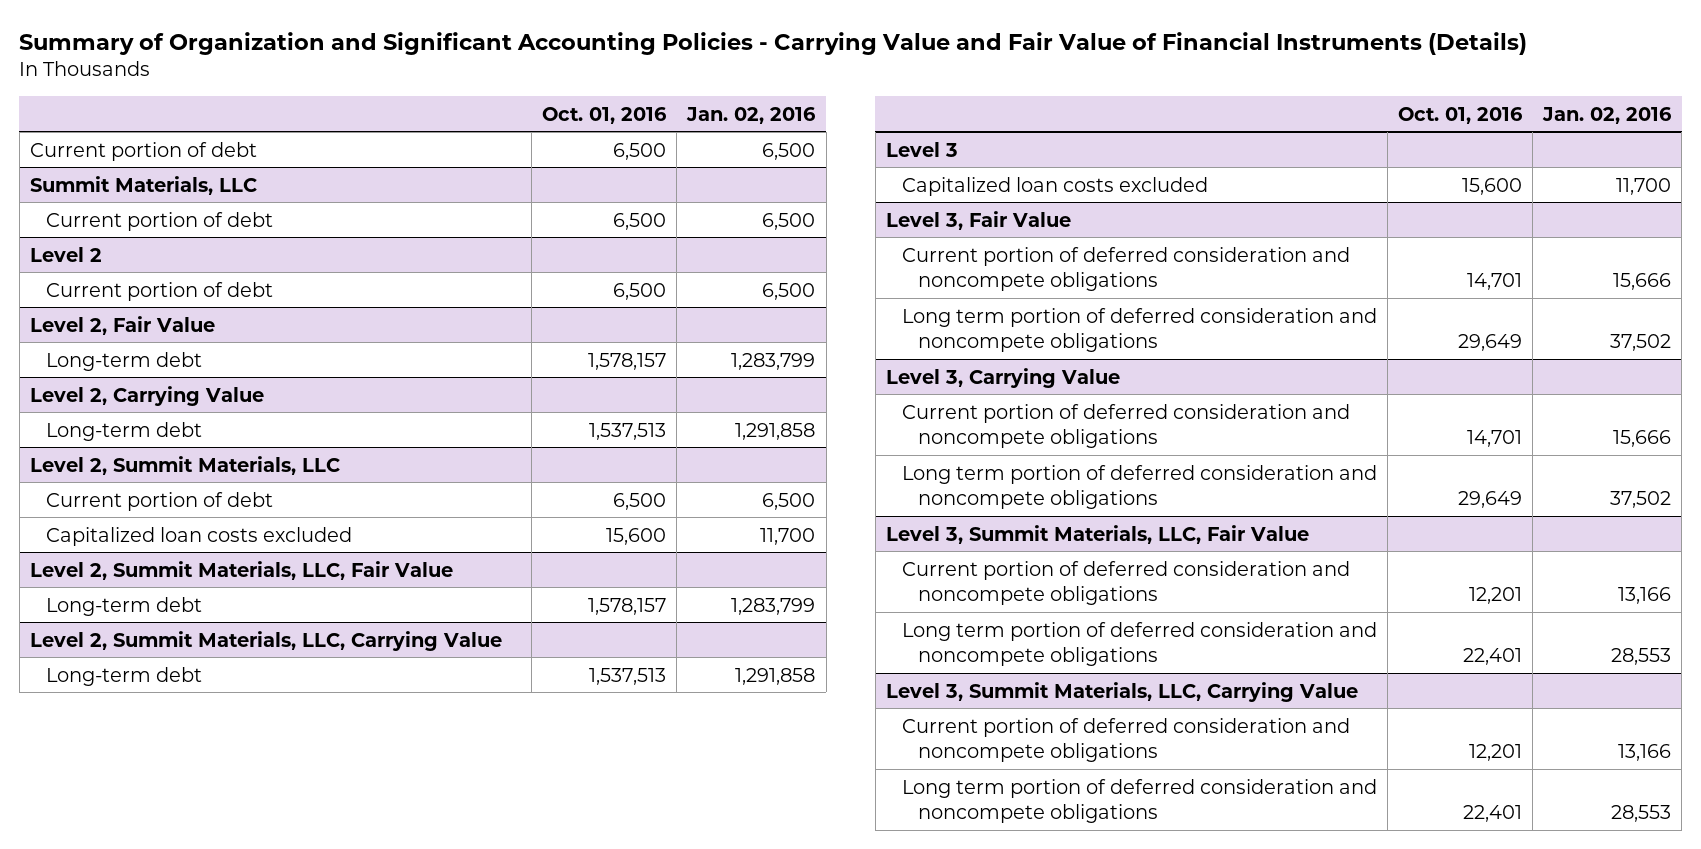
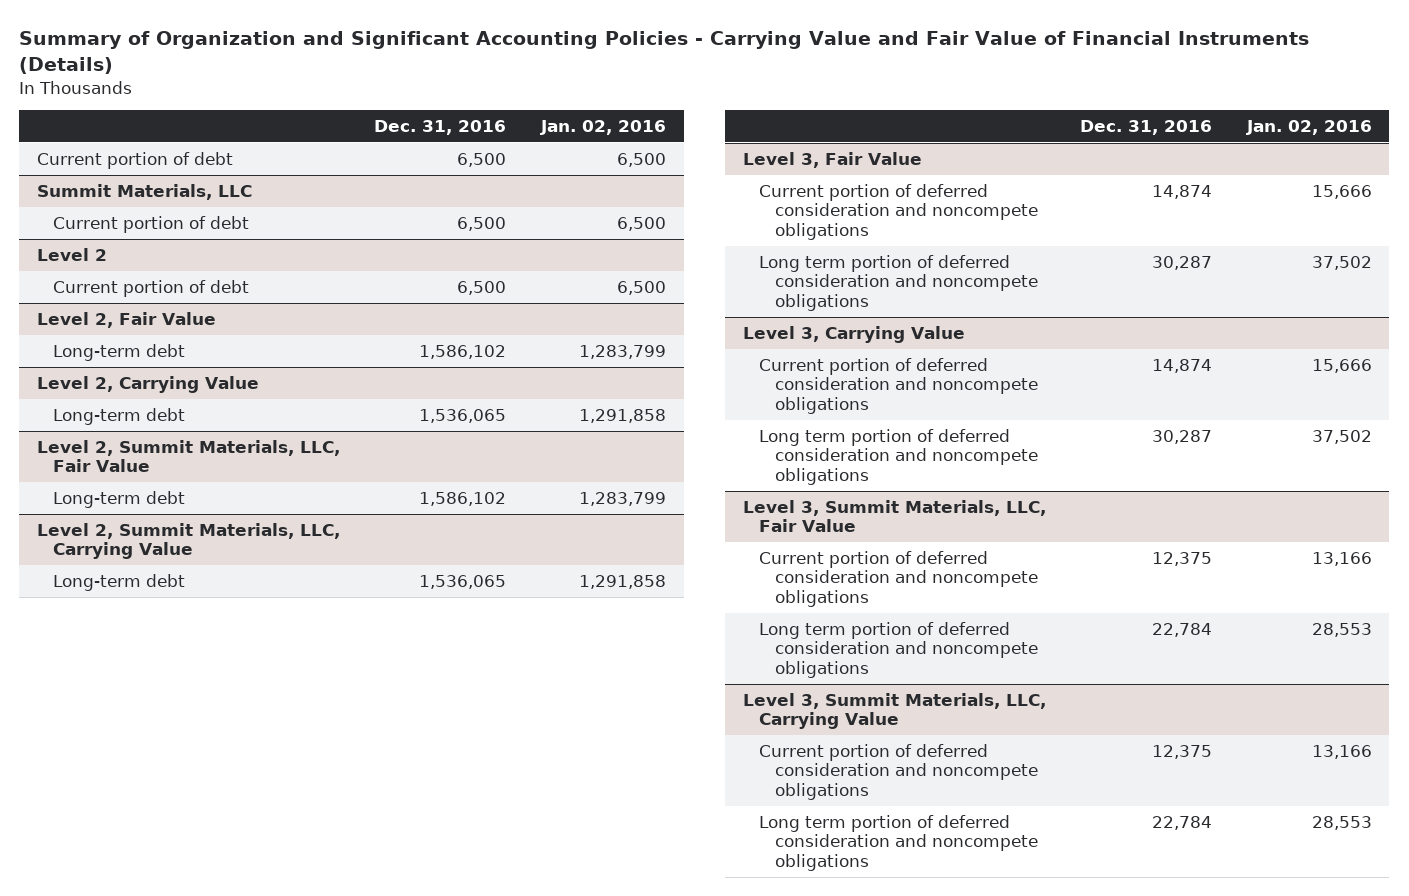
[542,106,668,124] Oct. 01, 2016 -> none
none -> [374,120,507,136] Dec. 31, 2016
[30,455,341,475] Level 2, Summit Materials, LLC -> none
[46,491,274,511] Current portion of debt -> none
[46,526,353,546] Capitalized loan costs excluded -> none
[885,141,958,157] Level 3 -> none
[901,176,1208,196] Capitalized loan costs excluded -> none

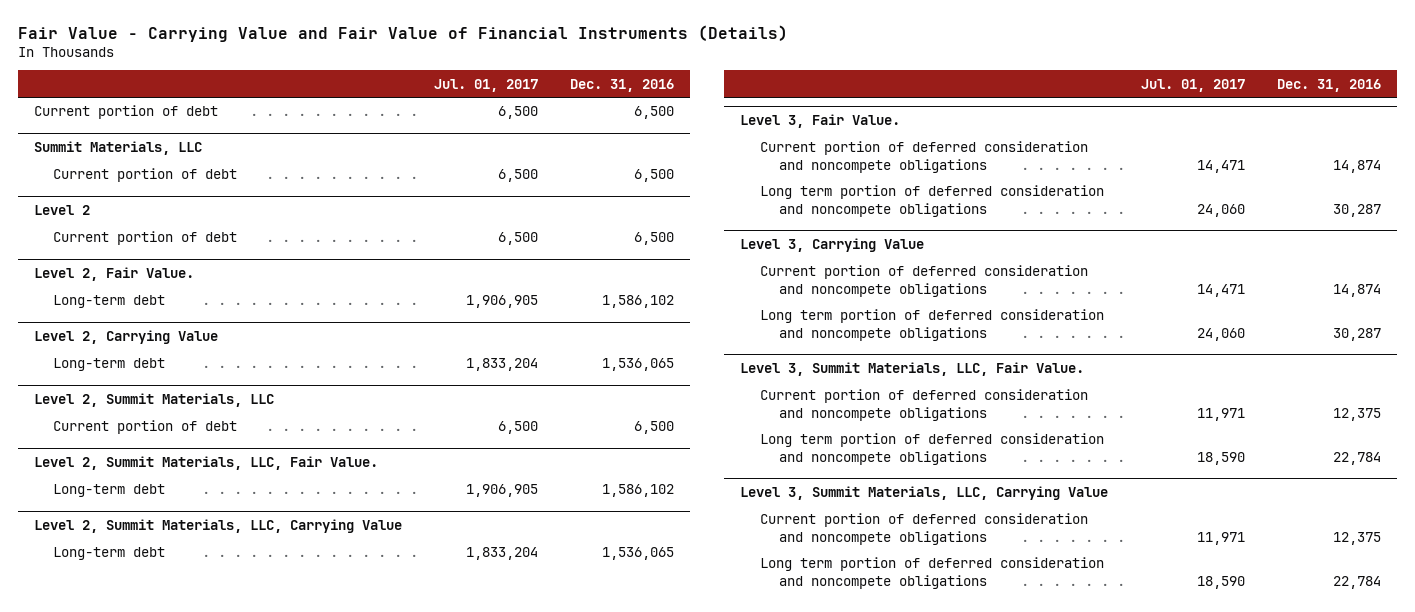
[19,31,1310,75] Summary of Organization and Significant Accounting Policies - Carrying Value and Fair Value of Financial Instruments (Details) -> [17,24,788,42] Fair Value - Carrying Value and Fair Value of Financial Instruments (Details)
[540,120,667,136] Jan. 02, 2016 -> none
none -> [434,78,539,92] Jul. 01, 2017
[36,311,216,328] Level 2, Fair Value -> [33,267,194,282] Level 2, Fair Value.
none -> [33,393,274,408] Level 2, Summit Materials, LLC
none -> [53,420,238,435] Current portion of debt
[36,439,340,473] Level 2, Summit Materials, LLC, Fair Value -> [33,456,378,471] Level 2, Summit Materials, LLC, Fair Value.
[742,151,922,168] Level 3, Fair Value -> [740,114,901,129] Level 3, Fair Value.
[742,499,1046,533] Level 3, Summit Materials, LLC, Fair Value -> [740,362,1085,377] Level 3, Summit Materials, LLC, Fair Value.

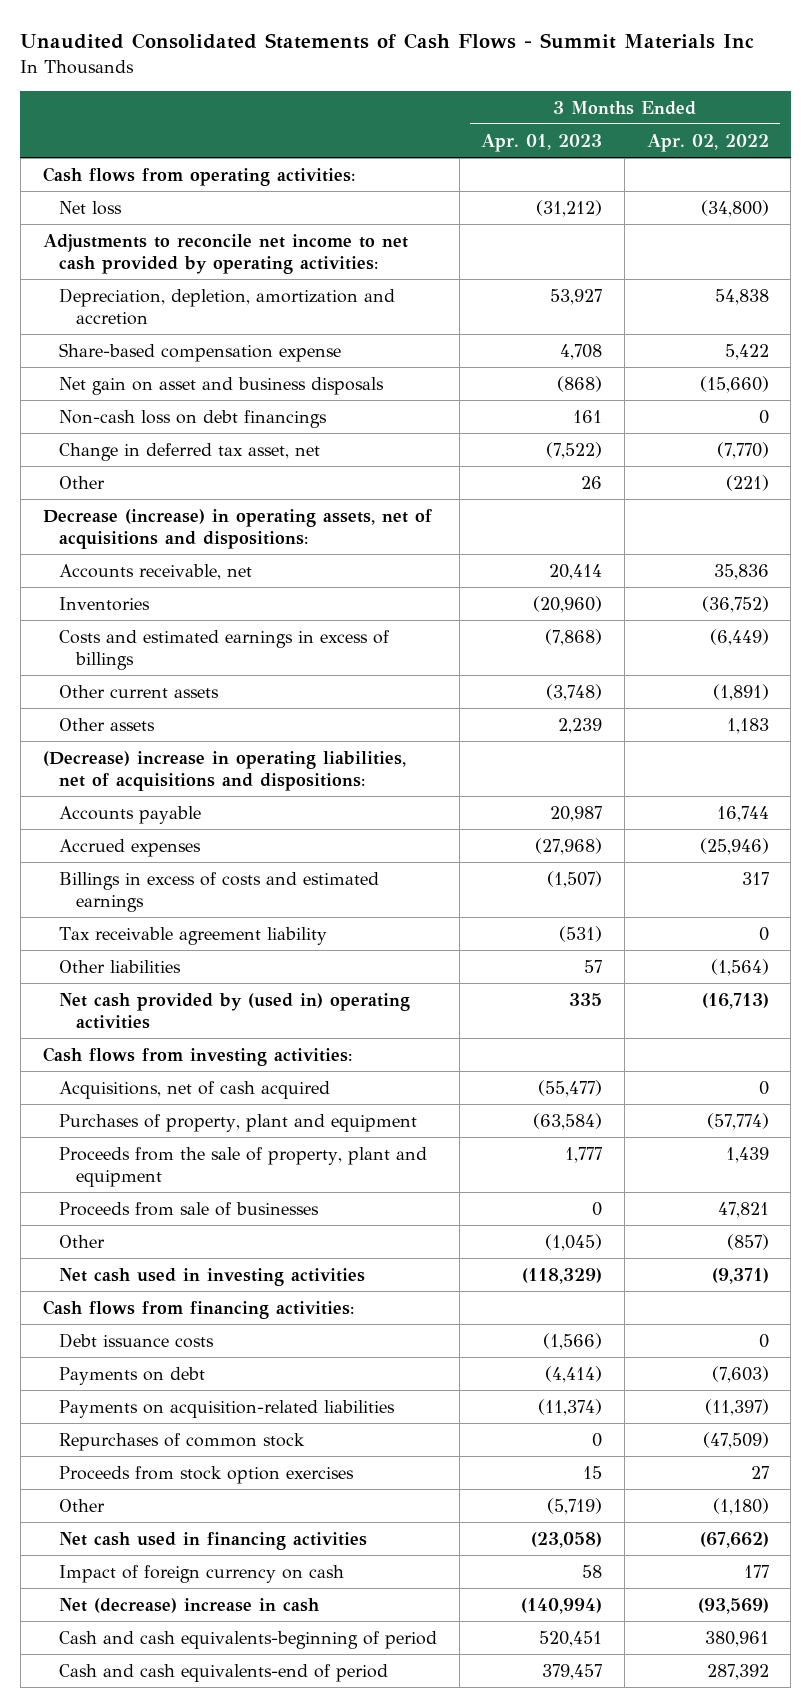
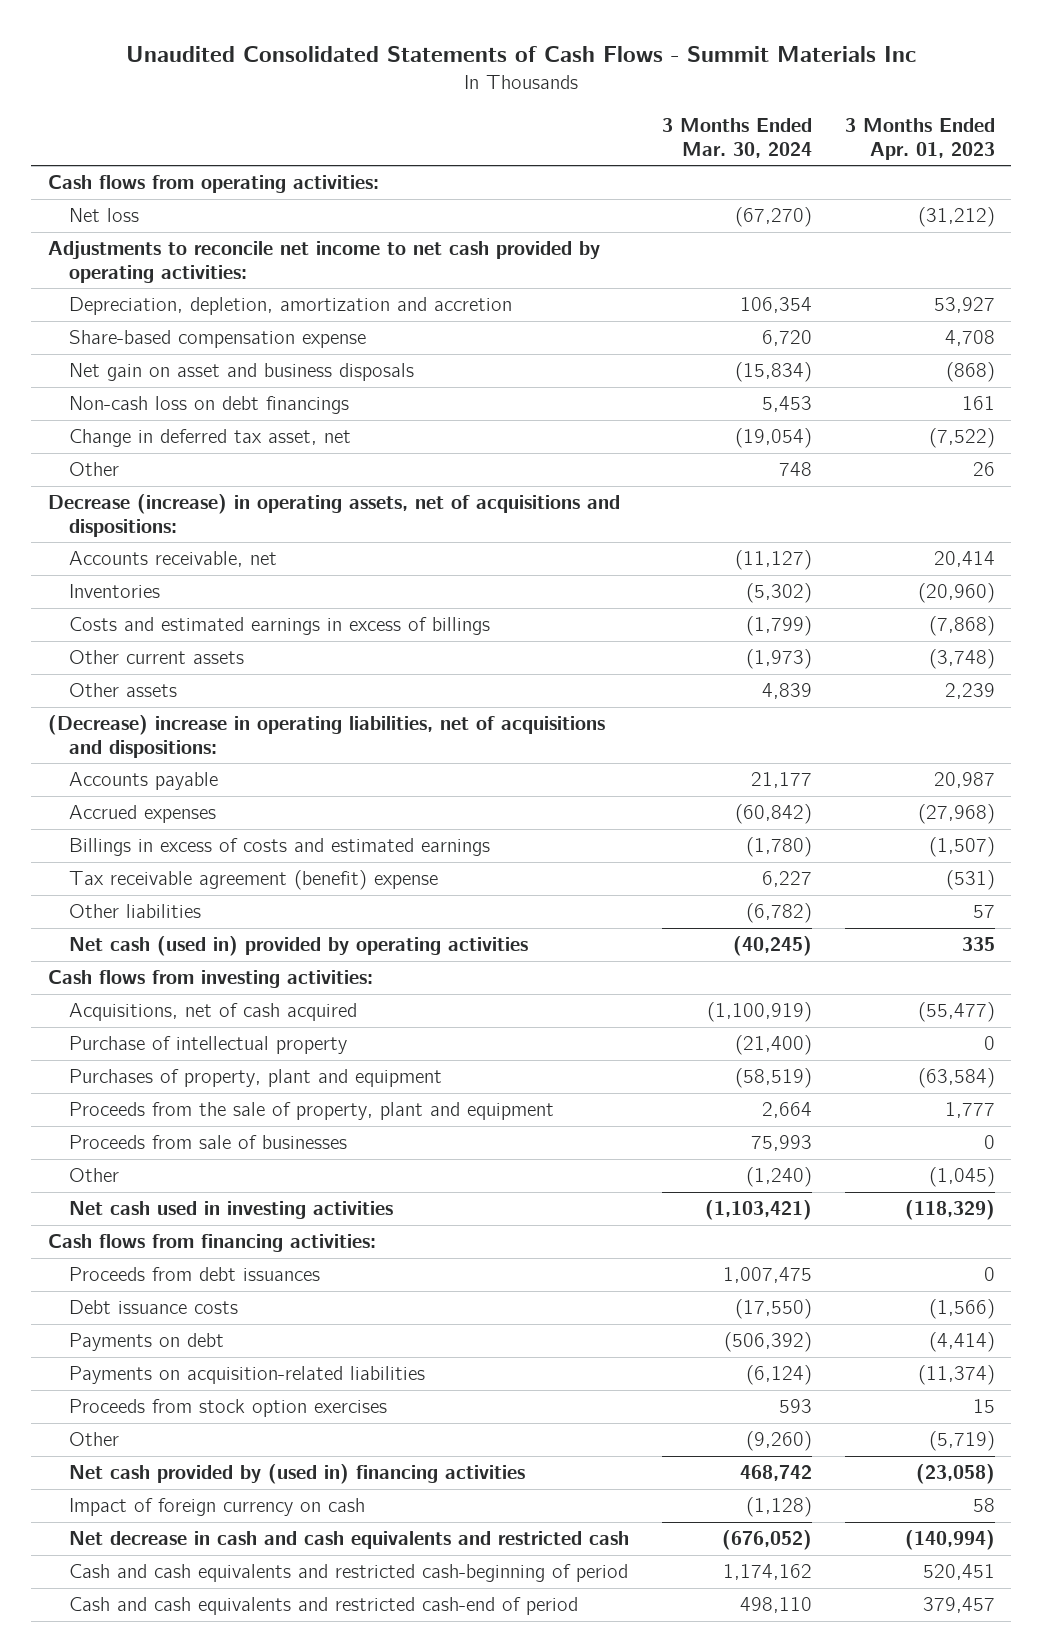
[646,133,769,152] Apr. 02, 2022 -> none
none -> [661,118,812,158] 3 Months Ended Mar. 30, 2024
[59,926,328,945] Tax receivable agreement liability -> [68,870,438,891] Tax receivable agreement (benefit) expense
[59,992,411,1030] Net cash provided by (used in) operating activities -> [68,936,528,957] Net cash (used in) provided by operating activities
none -> [68,1036,347,1055] Purchase of intellectual property
none -> [68,1267,320,1282] Proceeds from debt issuances
[59,1432,306,1451] Repurchases of common stock -> none
[59,1531,368,1550] Net cash used in financing activities -> [68,1464,525,1485] Net cash provided by (used in) financing activities
[59,1597,320,1613] Net (decrease) increase in cash -> [68,1531,629,1550] Net decrease in cash and cash equivalents and restricted cash
[59,1630,438,1649] Cash and cash equivalents-beginning of period -> [68,1564,628,1583] Cash and cash equivalents and restricted cash-beginning of period
[59,1663,389,1682] Cash and cash equivalents-end of period -> [68,1597,578,1616] Cash and cash equivalents and restricted cash-end of period

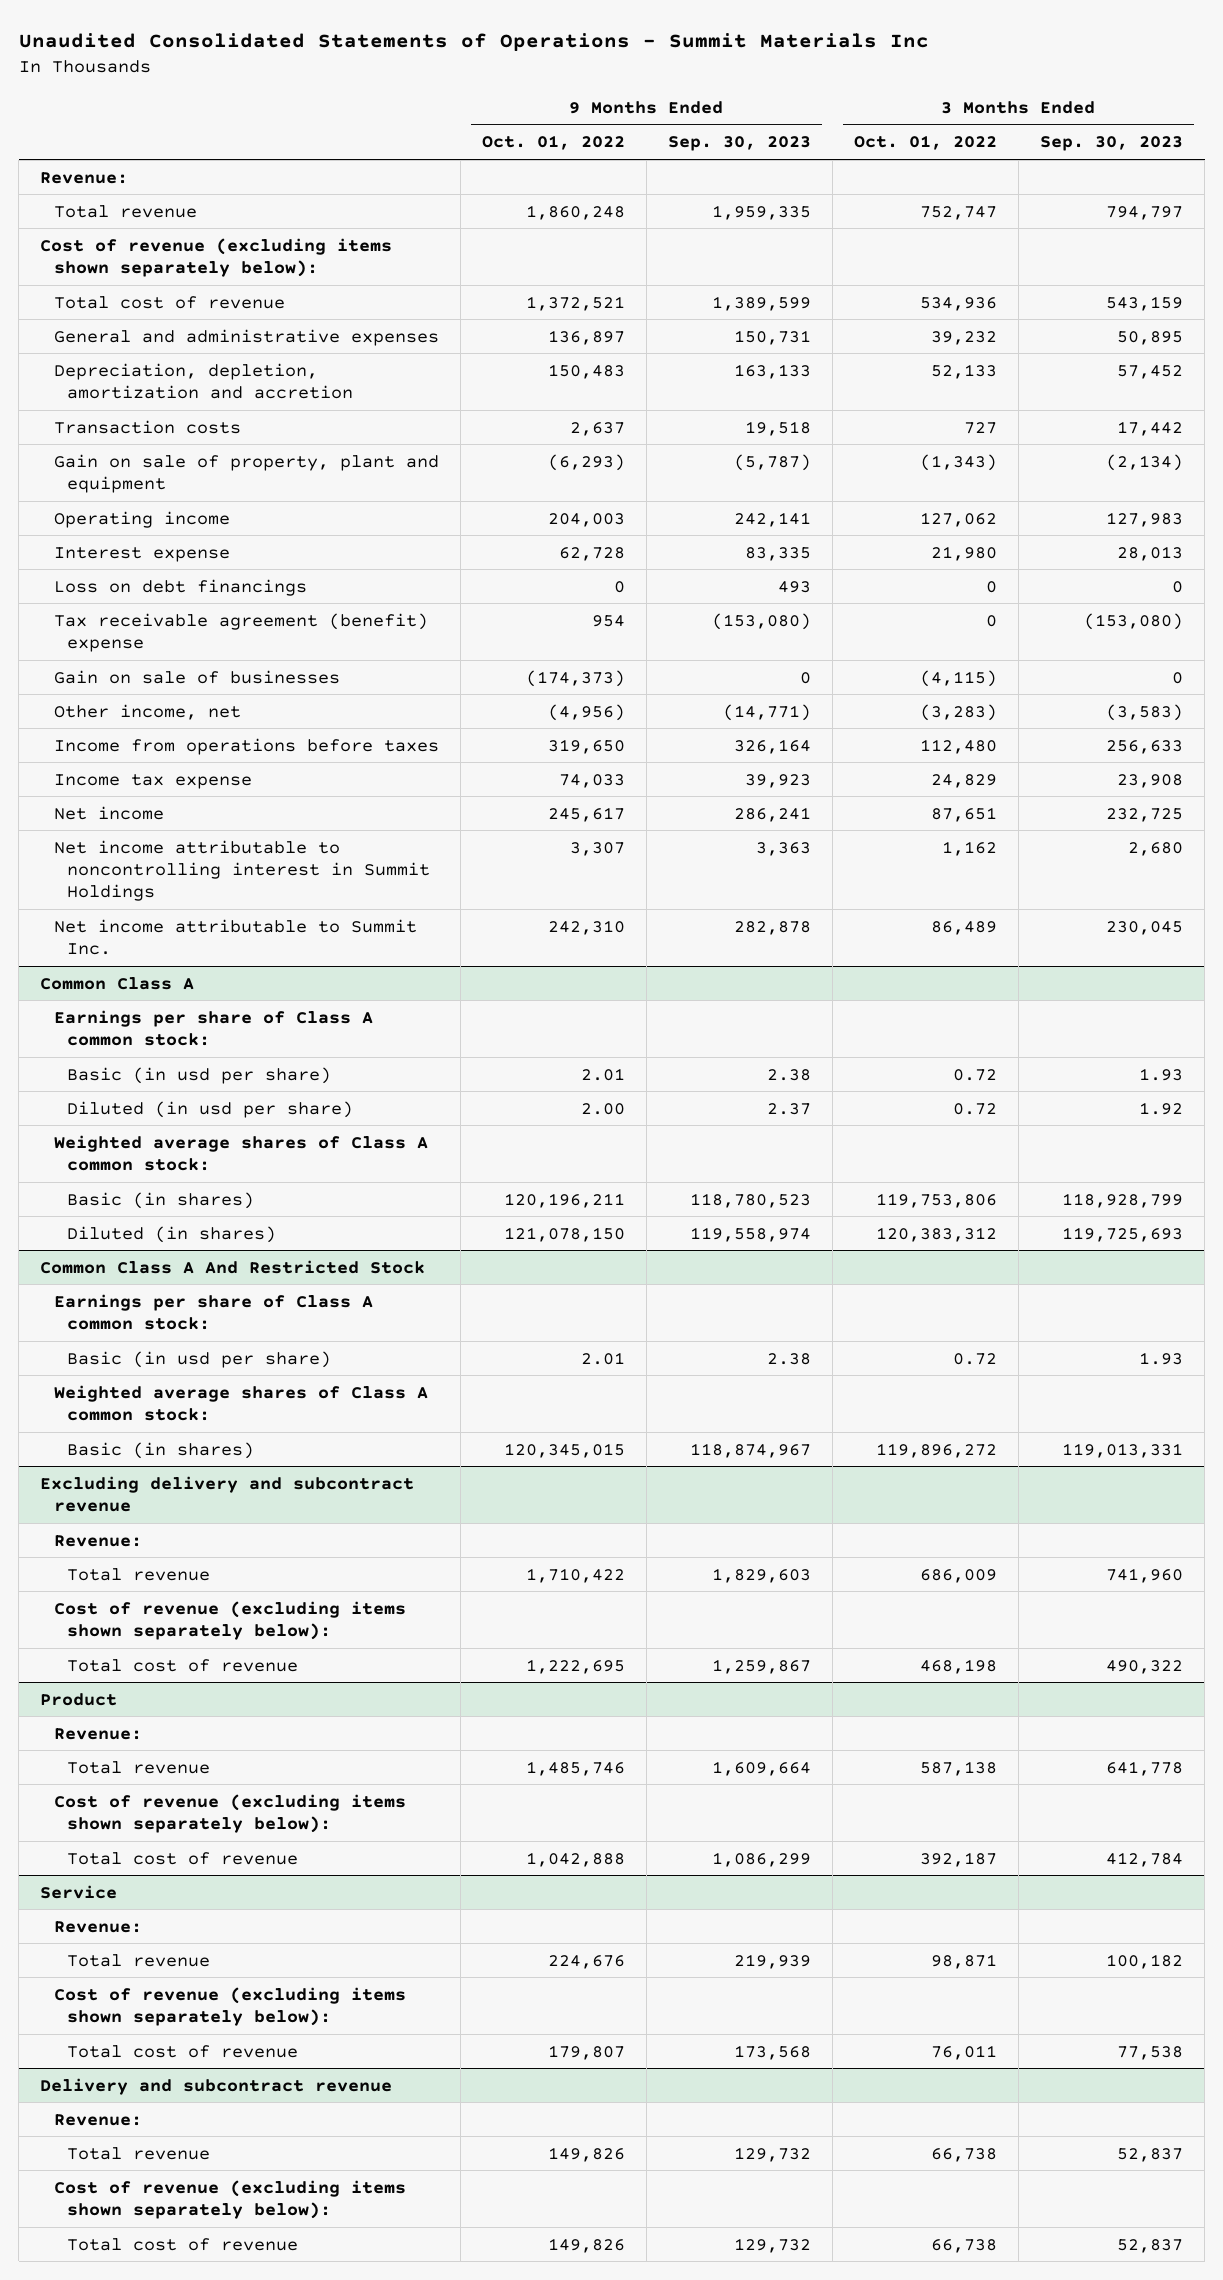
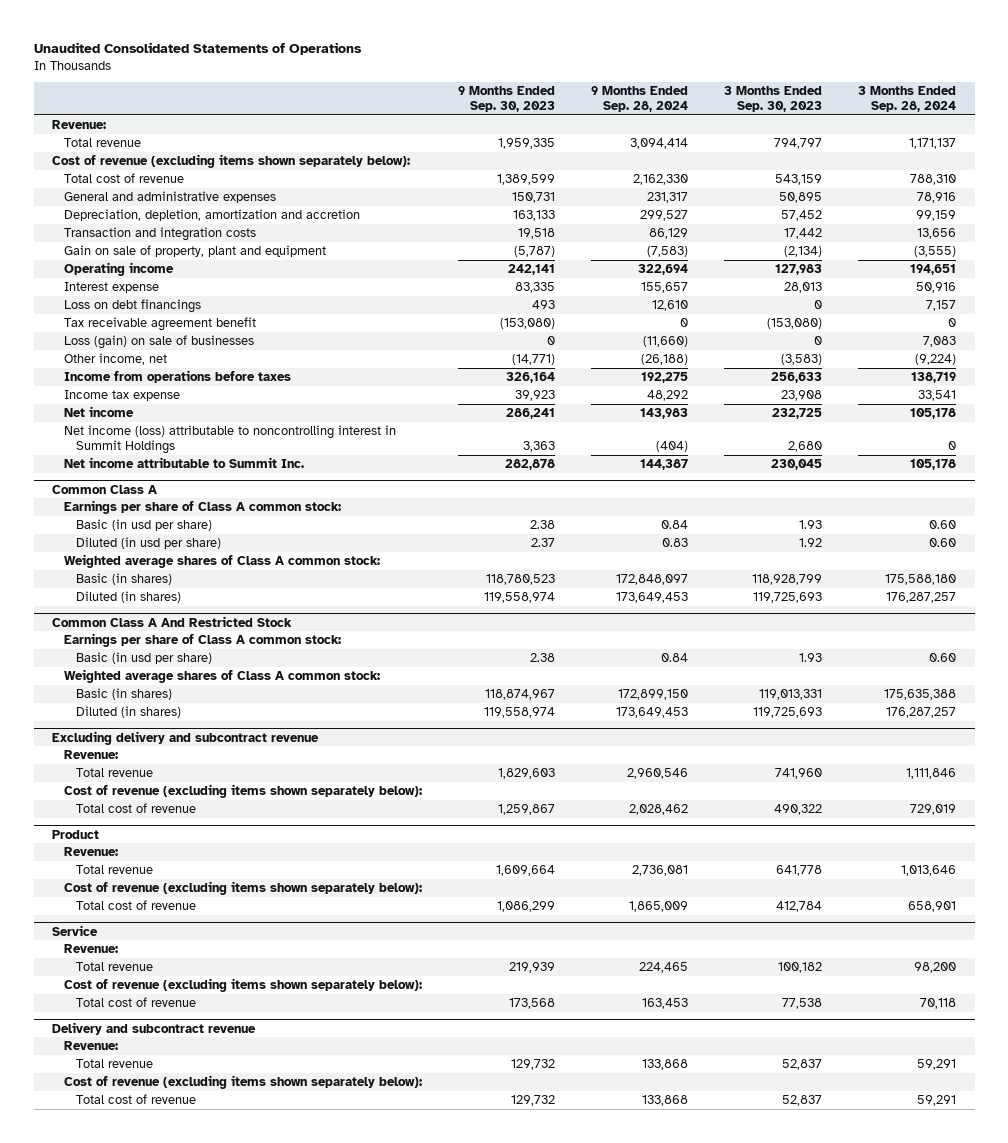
[18,33,929,52] Unaudited Consolidated Statements of Operations - Summit Materials Inc -> [33,41,362,55] Unaudited Consolidated Statements of Operations
[481,135,625,151] Oct. 01, 2022 -> none
[853,135,997,151] Oct. 01, 2022 -> none
none -> [591,86,689,112] 9 Months Ended Sep. 28, 2024
none -> [858,86,957,112] 3 Months Ended Sep. 28, 2024
[53,419,241,434] Transaction costs -> [63,227,256,242] Transaction and integration costs
[53,612,428,652] Tax receivable agreement (benefit) expense -> [63,317,256,332] Tax receivable agreement benefit
[53,669,340,684] Gain on sale of businesses -> [63,335,254,350] Loss (gain) on sale of businesses
[53,839,431,902] Net income attributable to noncontrolling interest in Summit Holdings -> [63,425,396,454] Net income (loss) attributable to noncontrolling interest in Summit Holdings
none -> [75,706,181,719] Diluted (in shares)

